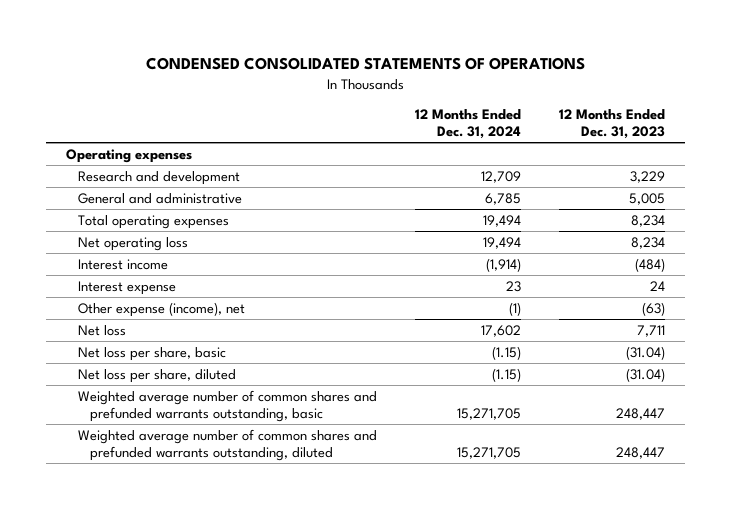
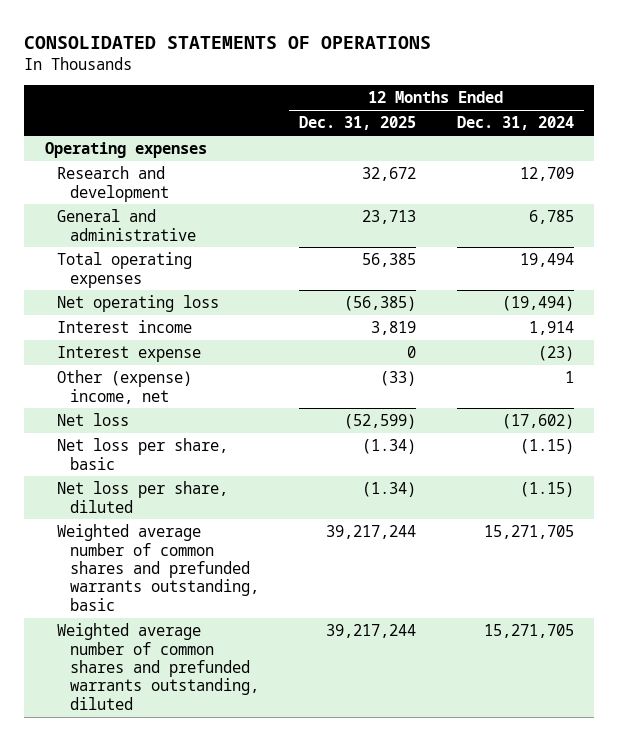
[145,57,585,71] CONDENSED CONSOLIDATED STATEMENTS OF OPERATIONS -> [24,35,432,49] CONSOLIDATED STATEMENTS OF OPERATIONS
[559,108,666,140] 12 Months Ended Dec. 31, 2023 -> none
none -> [299,116,417,131] Dec. 31, 2025
[483,236,522,249] 19,494 -> [501,296,574,312] (19,494)
[486,257,522,272] (1,914) -> [528,321,574,336] 1,914
[506,280,522,292] 23 -> [537,346,574,362] (23)
[77,301,245,317] Other expense (income), net -> [57,370,193,404] Other (expense) income, net
[509,301,522,316] (1) -> [564,371,574,384] 1
[481,324,522,337] 17,602 -> [501,414,574,430] (17,602)

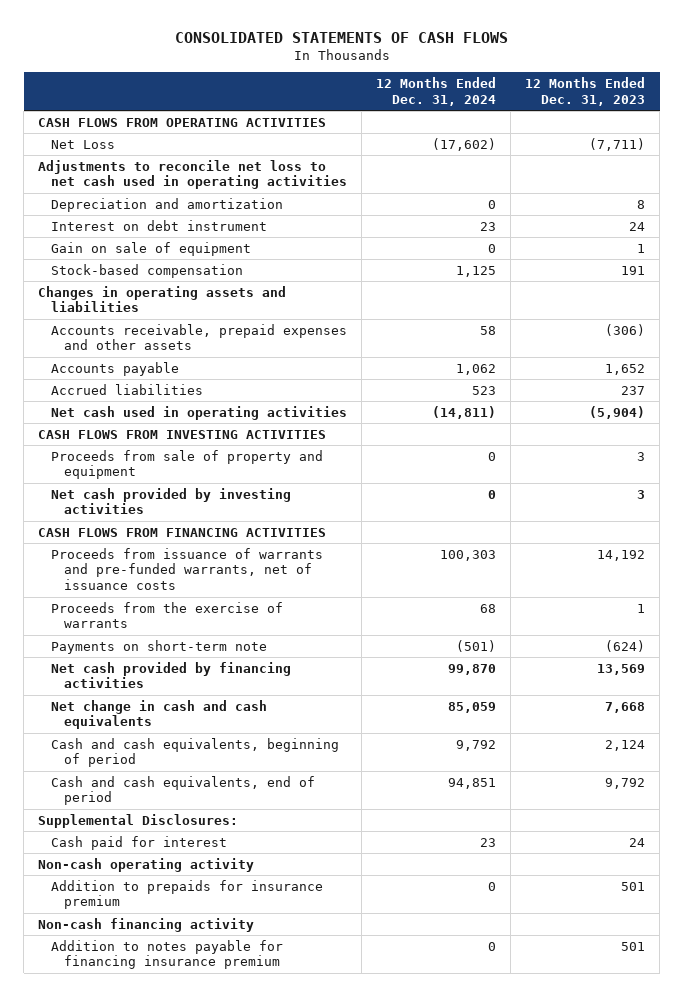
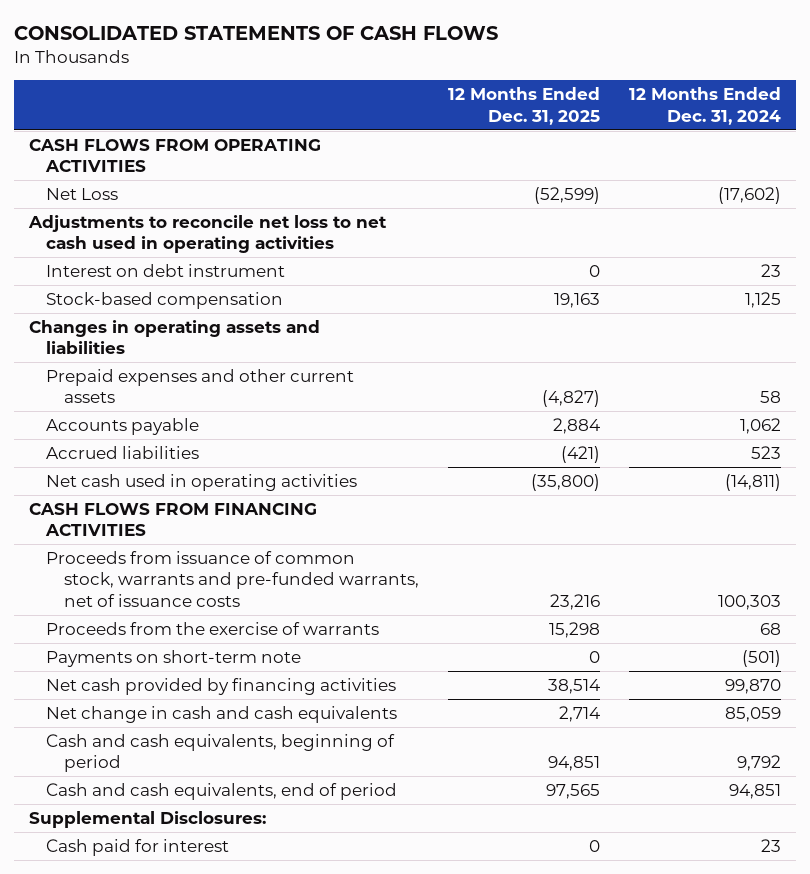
[525,77,646,106] 12 Months Ended Dec. 31, 2023 -> none
none -> [448,87,601,125] 12 Months Ended Dec. 31, 2025
[51,197,284,212] Depreciation and amortization -> none
[51,241,252,256] Gain on sale of equipment -> none
[51,323,348,351] Accounts receivable, prepaid expenses and other assets -> [46,369,355,404] Prepaid expenses and other current assets
[38,429,327,439] CASH FLOWS FROM INVESTING ACTIVITIES -> none
[51,449,324,480] Proceeds from sale of property and equipment -> none
[51,487,292,515] Net cash provided by investing activities -> none
[51,547,324,590] Proceeds from issuance of warrants and pre-funded warrants, net of issuance costs -> [46,551,420,607] Proceeds from issuance of common stock, warrants and pre-funded warrants, net of issuance costs
[38,857,255,872] Non-cash operating activity -> none
[51,879,324,910] Addition to prepaids for insurance premium -> none
[38,917,255,932] Non-cash financing activity -> none
[51,939,284,970] Addition to notes payable for financing insurance premium -> none

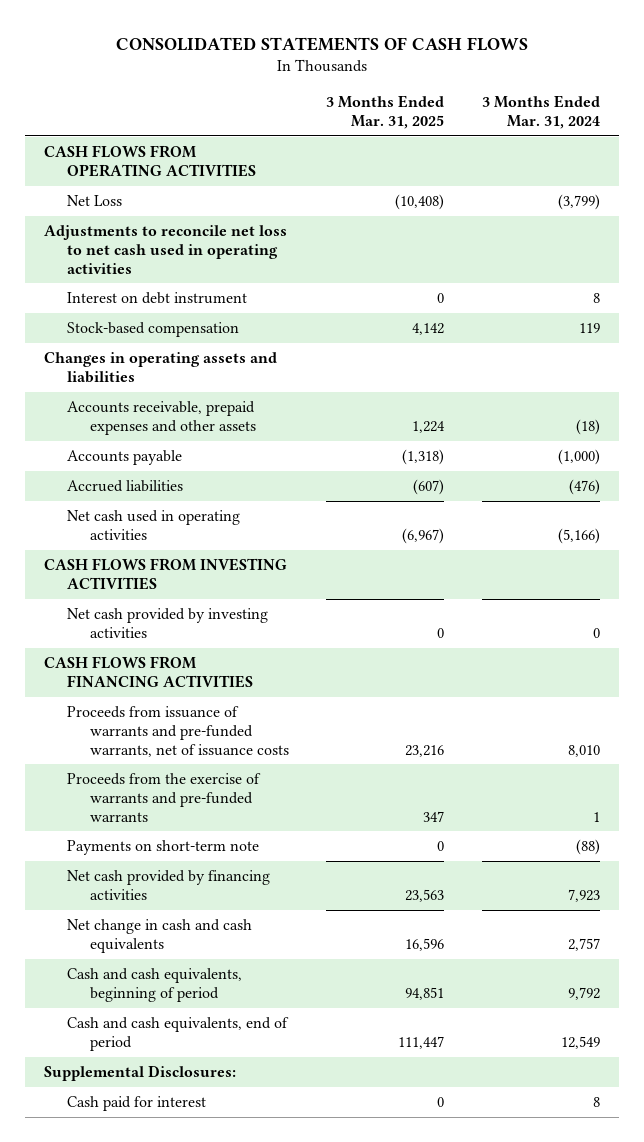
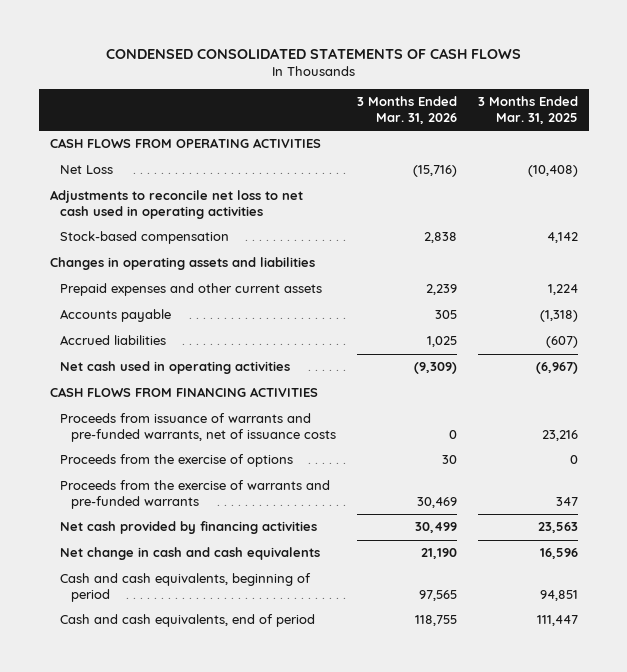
[115,36,528,51] CONSOLIDATED STATEMENTS OF CASH FLOWS -> [105,47,521,59] CONDENSED CONSOLIDATED STATEMENTS OF CASH FLOWS
[482,95,601,129] 3 Months Ended Mar. 31, 2024 -> none
none -> [356,96,457,125] 3 Months Ended Mar. 31, 2026
[66,292,247,305] Interest on debt instrument -> none
[66,401,256,435] Accounts receivable, prepaid expenses and other assets -> [60,283,323,297] Prepaid expenses and other current assets
[43,558,287,590] CASH FLOWS FROM INVESTING ACTIVITIES -> none
[66,608,268,638] Net cash provided by investing activities -> none
none -> [60,454,294,468] Proceeds from the exercise of options
[66,840,259,856] Payments on short-term note -> none
[43,1065,236,1082] Supplemental Disclosures: -> none
[66,1096,206,1112] Cash paid for interest -> none

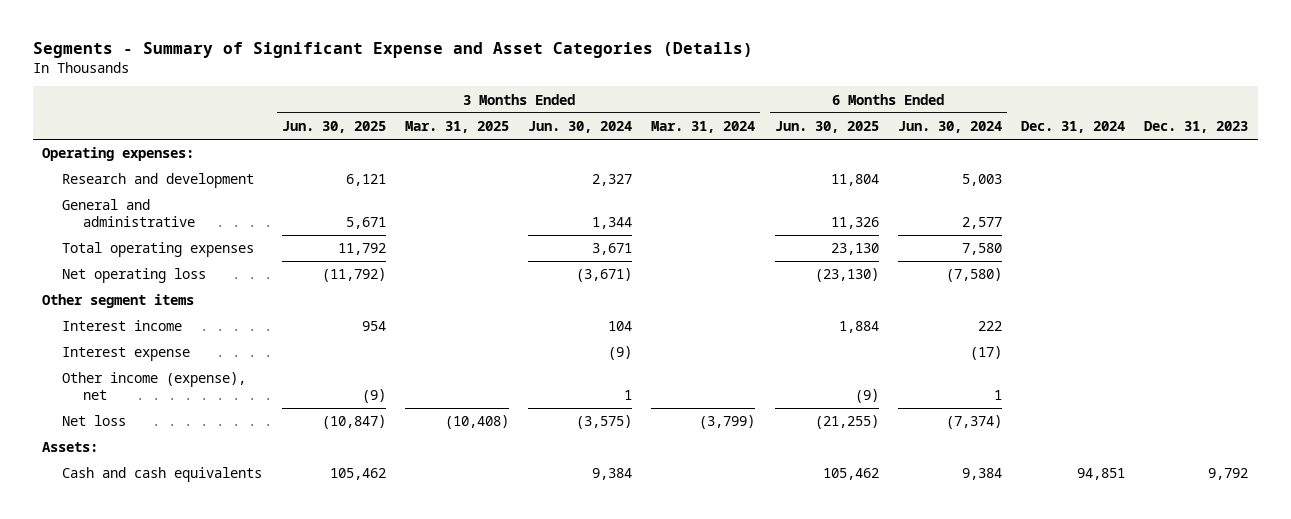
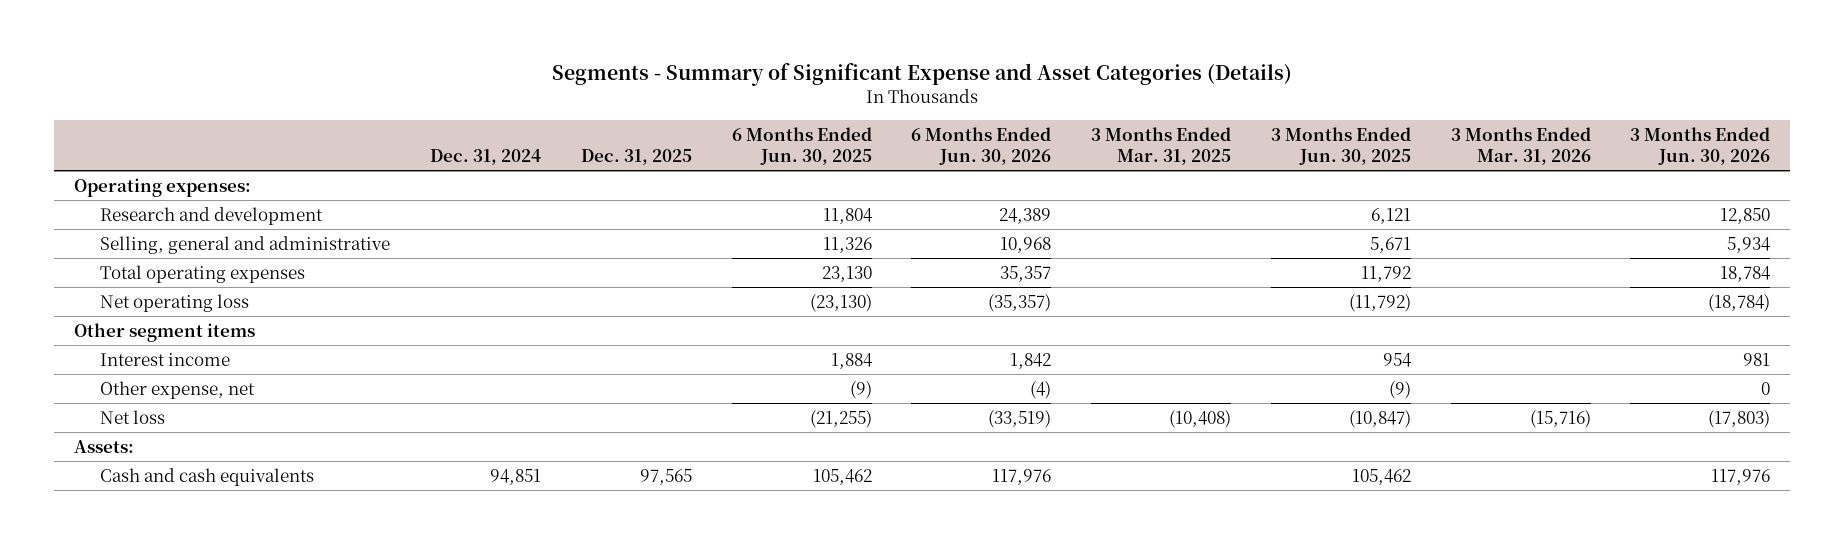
[528,120,633,133] Jun. 30, 2024 -> none
[651,120,756,133] Mar. 31, 2024 -> none
[897,120,1002,133] Jun. 30, 2024 -> none
[1144,120,1249,133] Dec. 31, 2023 -> none
none -> [580,148,692,165] Dec. 31, 2025
none -> [911,126,1052,165] 6 Months Ended Jun. 30, 2026
none -> [1450,126,1591,165] 3 Months Ended Mar. 31, 2026
none -> [1630,126,1771,165] 3 Months Ended Jun. 30, 2026
[62,199,195,227] General and administrative -> [100,235,391,254] Selling, general and administrative
[62,347,191,362] Interest expense -> none
[62,372,247,400] Other income (expense), net -> [100,380,256,399] Other expense, net

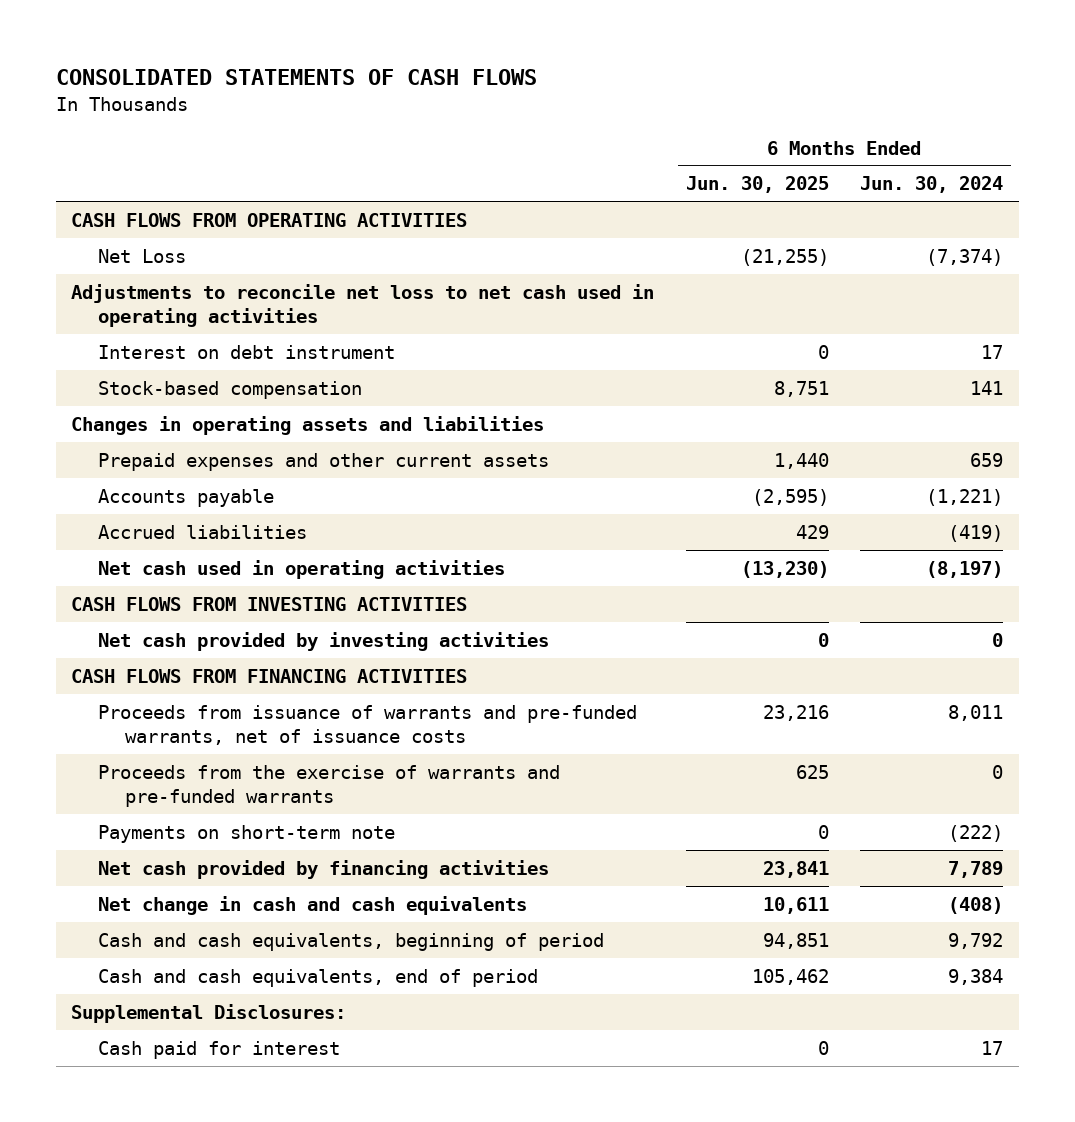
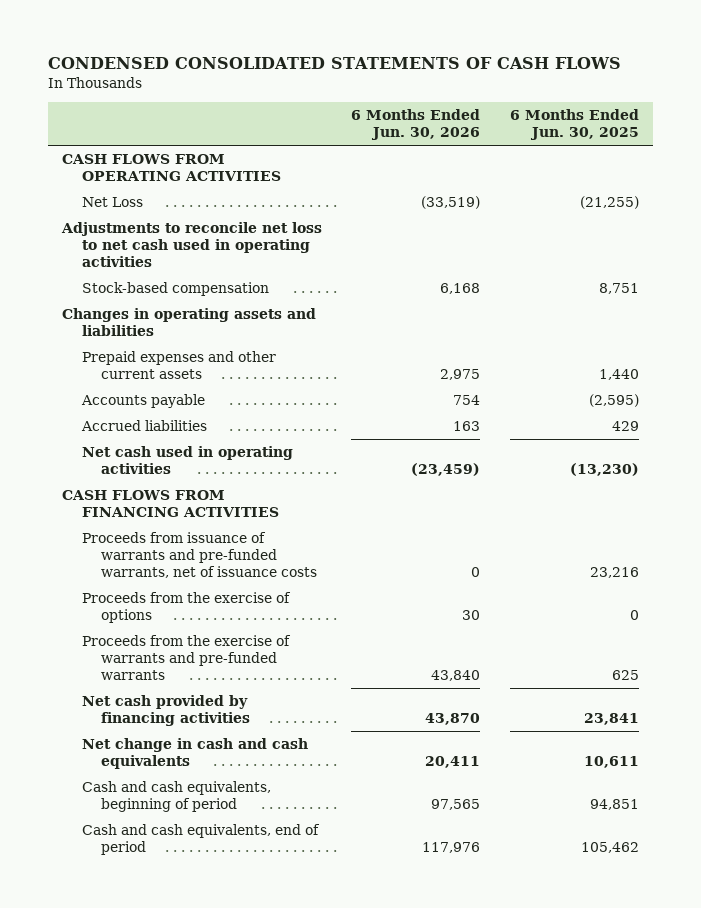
[55,69,537,86] CONSOLIDATED STATEMENTS OF CASH FLOWS -> [47,57,621,70] CONDENSED CONSOLIDATED STATEMENTS OF CASH FLOWS
[860,176,1004,194] Jun. 30, 2024 -> none
none -> [351,109,481,141] 6 Months Ended Jun. 30, 2026
[98,344,396,359] Interest on debt instrument -> none
[71,596,468,611] CASH FLOWS FROM INVESTING ACTIVITIES -> none
[98,631,550,651] Net cash provided by investing activities -> none
none -> [81,592,291,624] Proceeds from the exercise of options
[98,824,396,843] Payments on short-term note -> none
[71,1003,347,1023] Supplemental Disclosures: -> none
[98,1040,341,1059] Cash paid for interest -> none

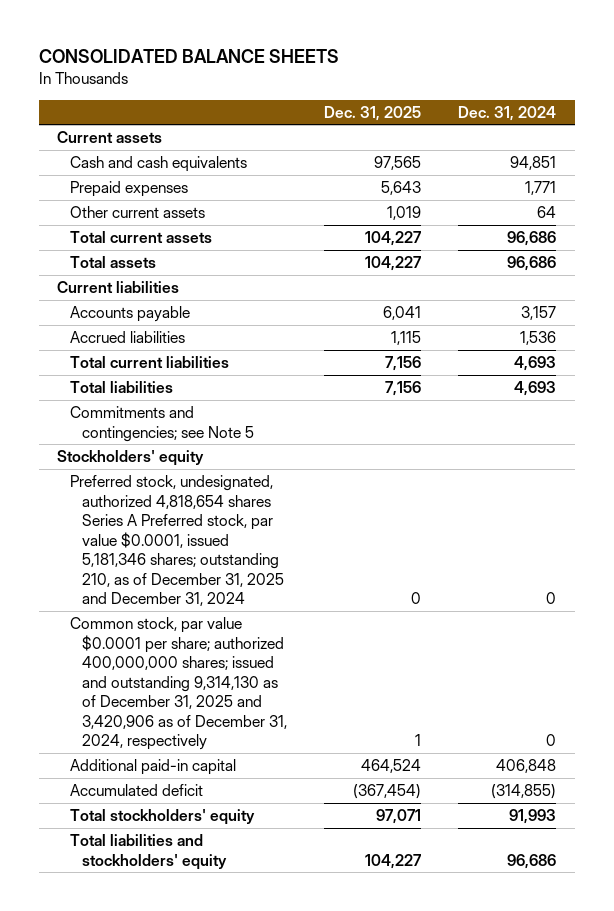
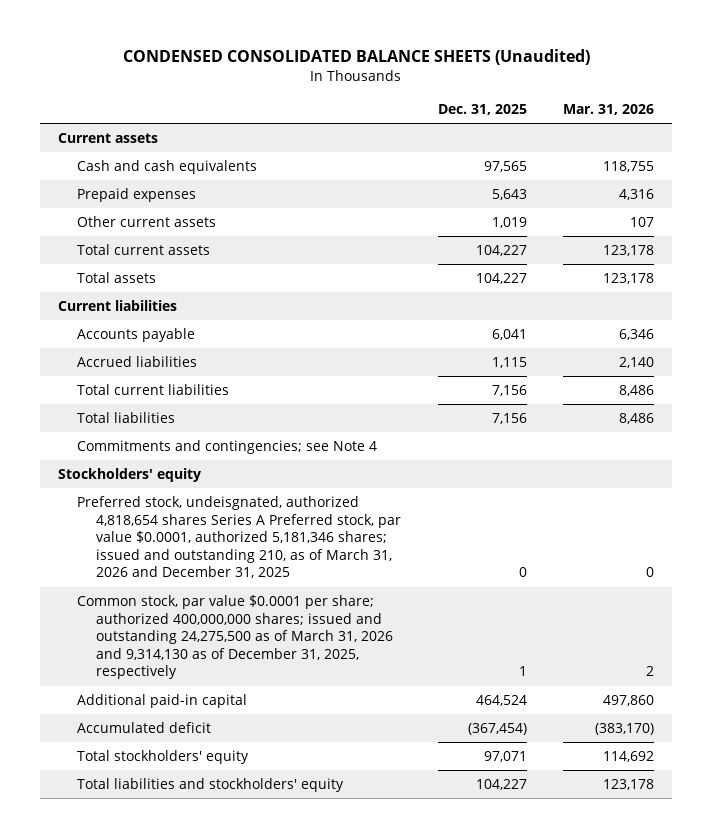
[38,49,339,64] CONSOLIDATED BALANCE SHEETS -> [122,48,590,65] CONDENSED CONSOLIDATED BALANCE SHEETS (Unaudited)
[458,105,557,121] Dec. 31, 2024 -> none
none -> [562,103,654,115] Mar. 31, 2026
[69,406,255,442] Commitments and contingencies; see Note 5 -> [77,440,378,455] Commitments and contingencies; see Note 4
[69,475,285,607] Preferred stock, undesignated, authorized 4,818,654 shares Series A Preferred stock, par value $0.0001, issued 5,181,346 shares; outstanding 210, as of December 31, 2025 and December 31, 2024 -> [77,496,402,579] Preferred stock, undeisgnated, authorized 4,818,654 shares Series A Preferred stock, par value $0.0001, authorized 5,181,346 shares; issued and outstanding 210, as of March 31, 2026 and December 31, 2025
[69,617,288,751] Common stock, par value $0.0001 per share; authorized 400,000,000 shares; issued and outstanding 9,314,130 as of December 31, 2025 and 3,420,906 as of December 31, 2024, respectively -> [77,595,394,680] Common stock, par value $0.0001 per share; authorized 400,000,000 shares; issued and outstanding 24,275,500 as of March 31, 2026 and 9,314,130 as of December 31, 2025, respectively

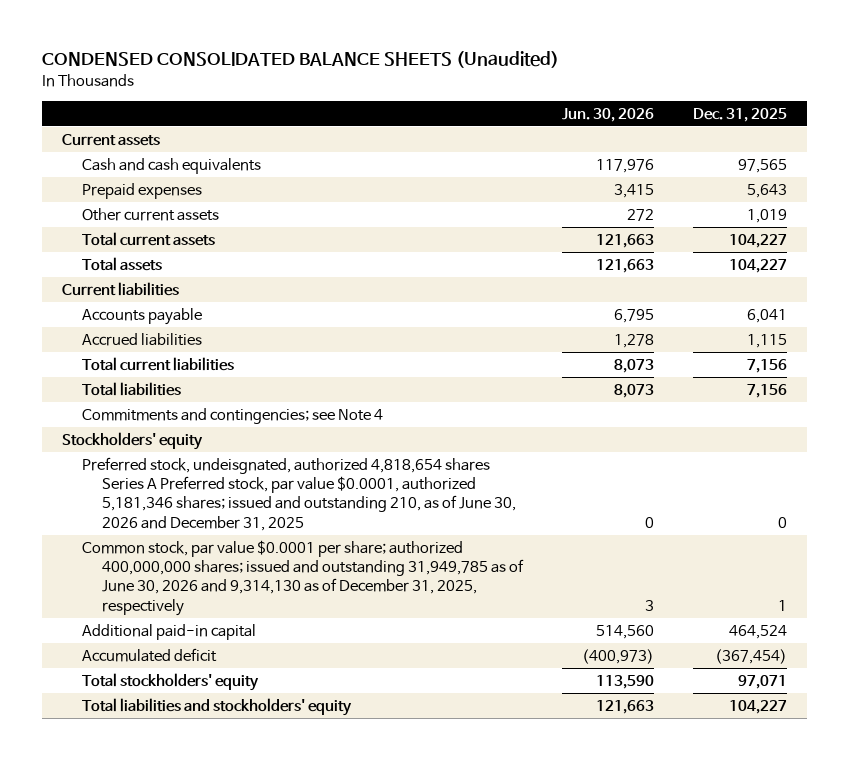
[562,103,654,115] Mar. 31, 2026 -> none
none -> [562,107,655,122] Jun. 30, 2026
[77,496,402,579] Preferred stock, undeisgnated, authorized 4,818,654 shares Series A Preferred stock, par value $0.0001, authorized 5,181,346 shares; issued and outstanding 210, as of March 31, 2026 and December 31, 2025 -> [81,456,516,531] Preferred stock, undeisgnated, authorized 4,818,654 shares Series A Preferred stock, par value $0.0001, authorized 5,181,346 shares; issued and outstanding 210, as of June 30, 2026 and December 31, 2025
[77,595,394,680] Common stock, par value $0.0001 per share; authorized 400,000,000 shares; issued and outstanding 24,275,500 as of March 31, 2026 and 9,314,130 as of December 31, 2025, respectively -> [81,539,524,616] Common stock, par value $0.0001 per share; authorized 400,000,000 shares; issued and outstanding 31,949,785 as of June 30, 2026 and 9,314,130 as of December 31, 2025, respectively

